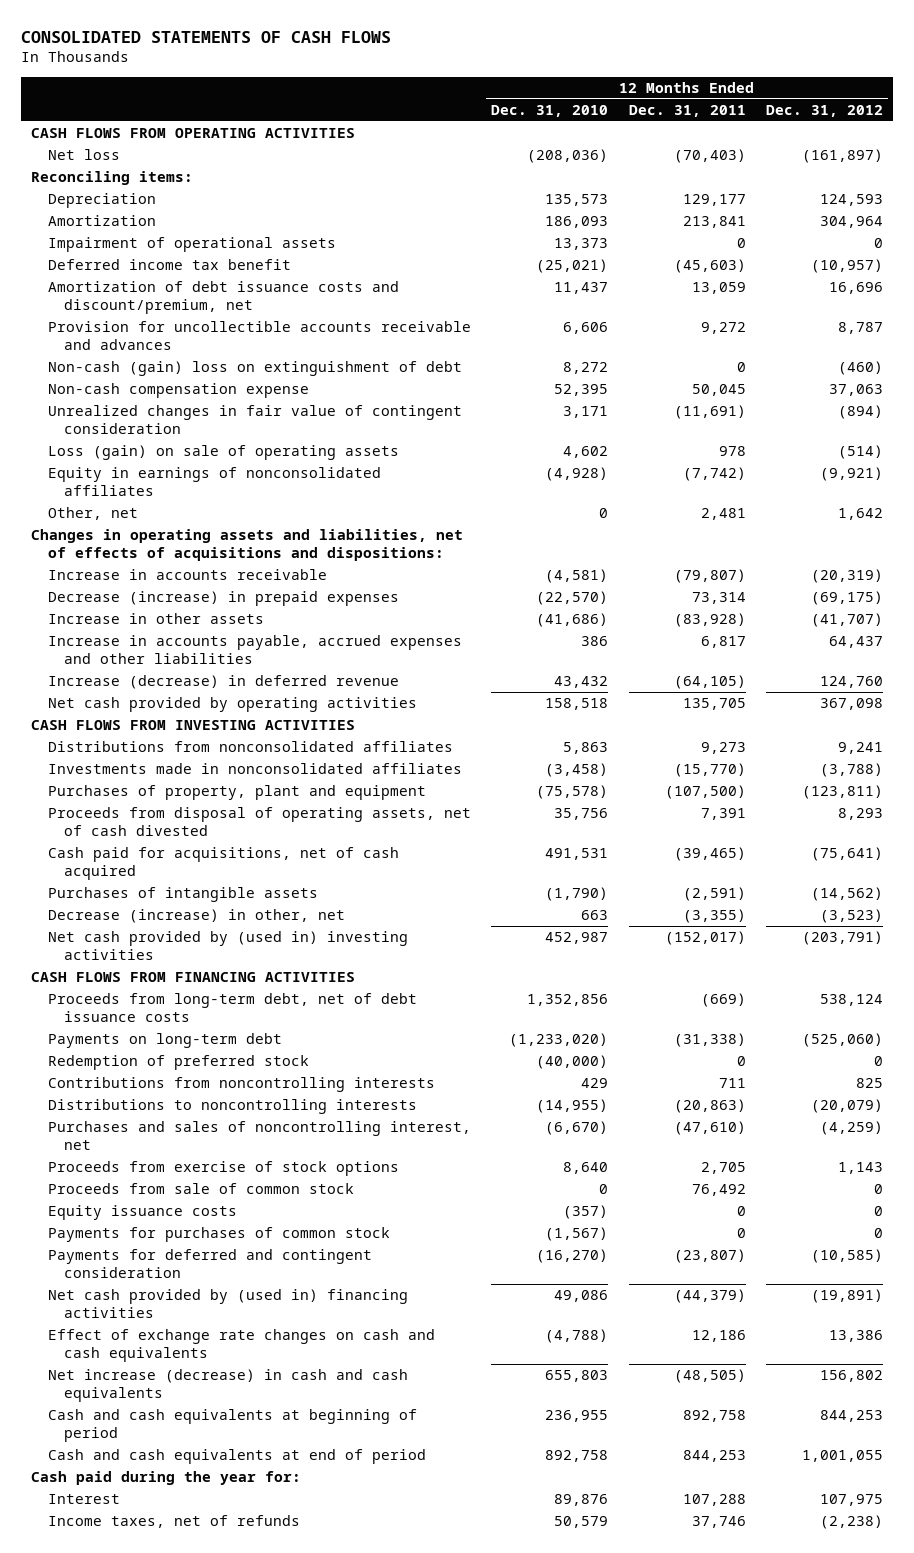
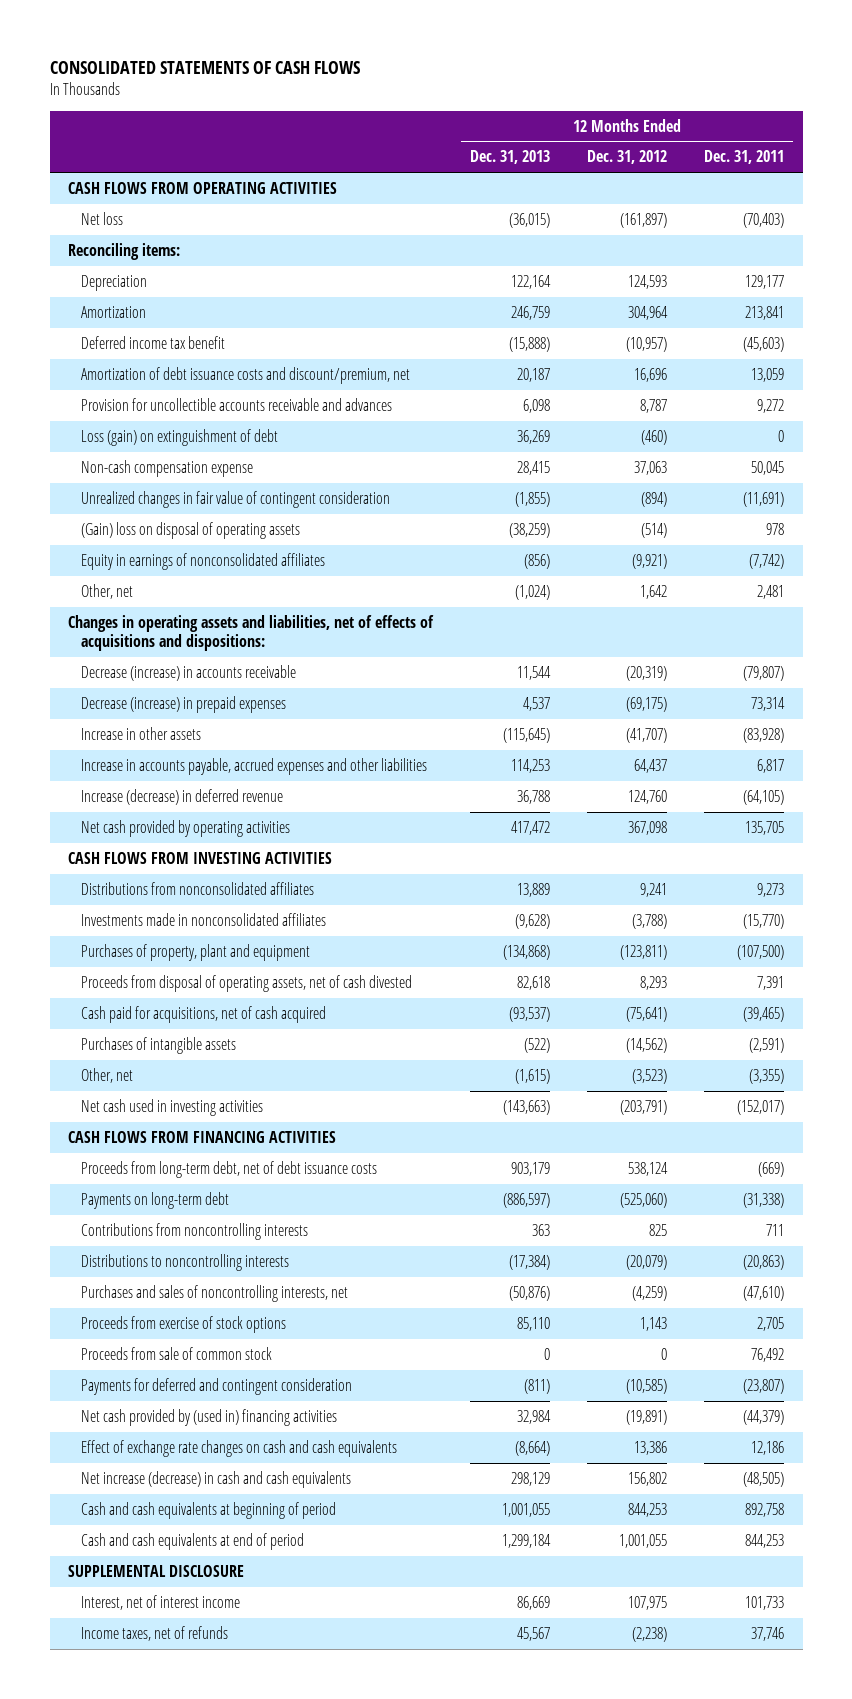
[491,105,609,118] Dec. 31, 2010 -> none
none -> [470,150,551,165] Dec. 31, 2013
[47,237,336,253] Impairment of operational assets -> none
[47,361,462,377] Non-cash (gain) loss on extinguishment of debt -> [80,428,278,446] Loss (gain) on extinguishment of debt
[47,445,399,461] Loss (gain) on sale of operating assets -> [80,521,300,539] (Gain) loss on disposal of operating assets
[47,569,327,581] Increase in accounts receivable -> [80,664,296,681] Decrease (increase) in accounts receivable
[47,909,345,924] Decrease (increase) in other, net -> [80,1067,133,1083] Other, net
[47,931,408,960] Net cash provided by (used in) investing activities -> [80,1098,263,1116] Net cash used in investing activities
[47,1055,309,1071] Redemption of preferred stock -> none
[47,1121,471,1150] Purchases and sales of noncontrolling interest, net -> [80,1284,348,1302] Purchases and sales of noncontrolling interests, net
[47,1205,237,1221] Equity issuance costs -> none
[47,1227,390,1243] Payments for purchases of common stock -> none
[31,1471,302,1486] Cash paid during the year for: -> none
none -> [68,1564,245,1577] SUPPLEMENTAL DISCLOSURE
[47,1494,120,1505] Interest -> [80,1594,240,1610] Interest, net of interest income
[682,1494,746,1507] 107,288 -> [745,1595,785,1610] 101,733

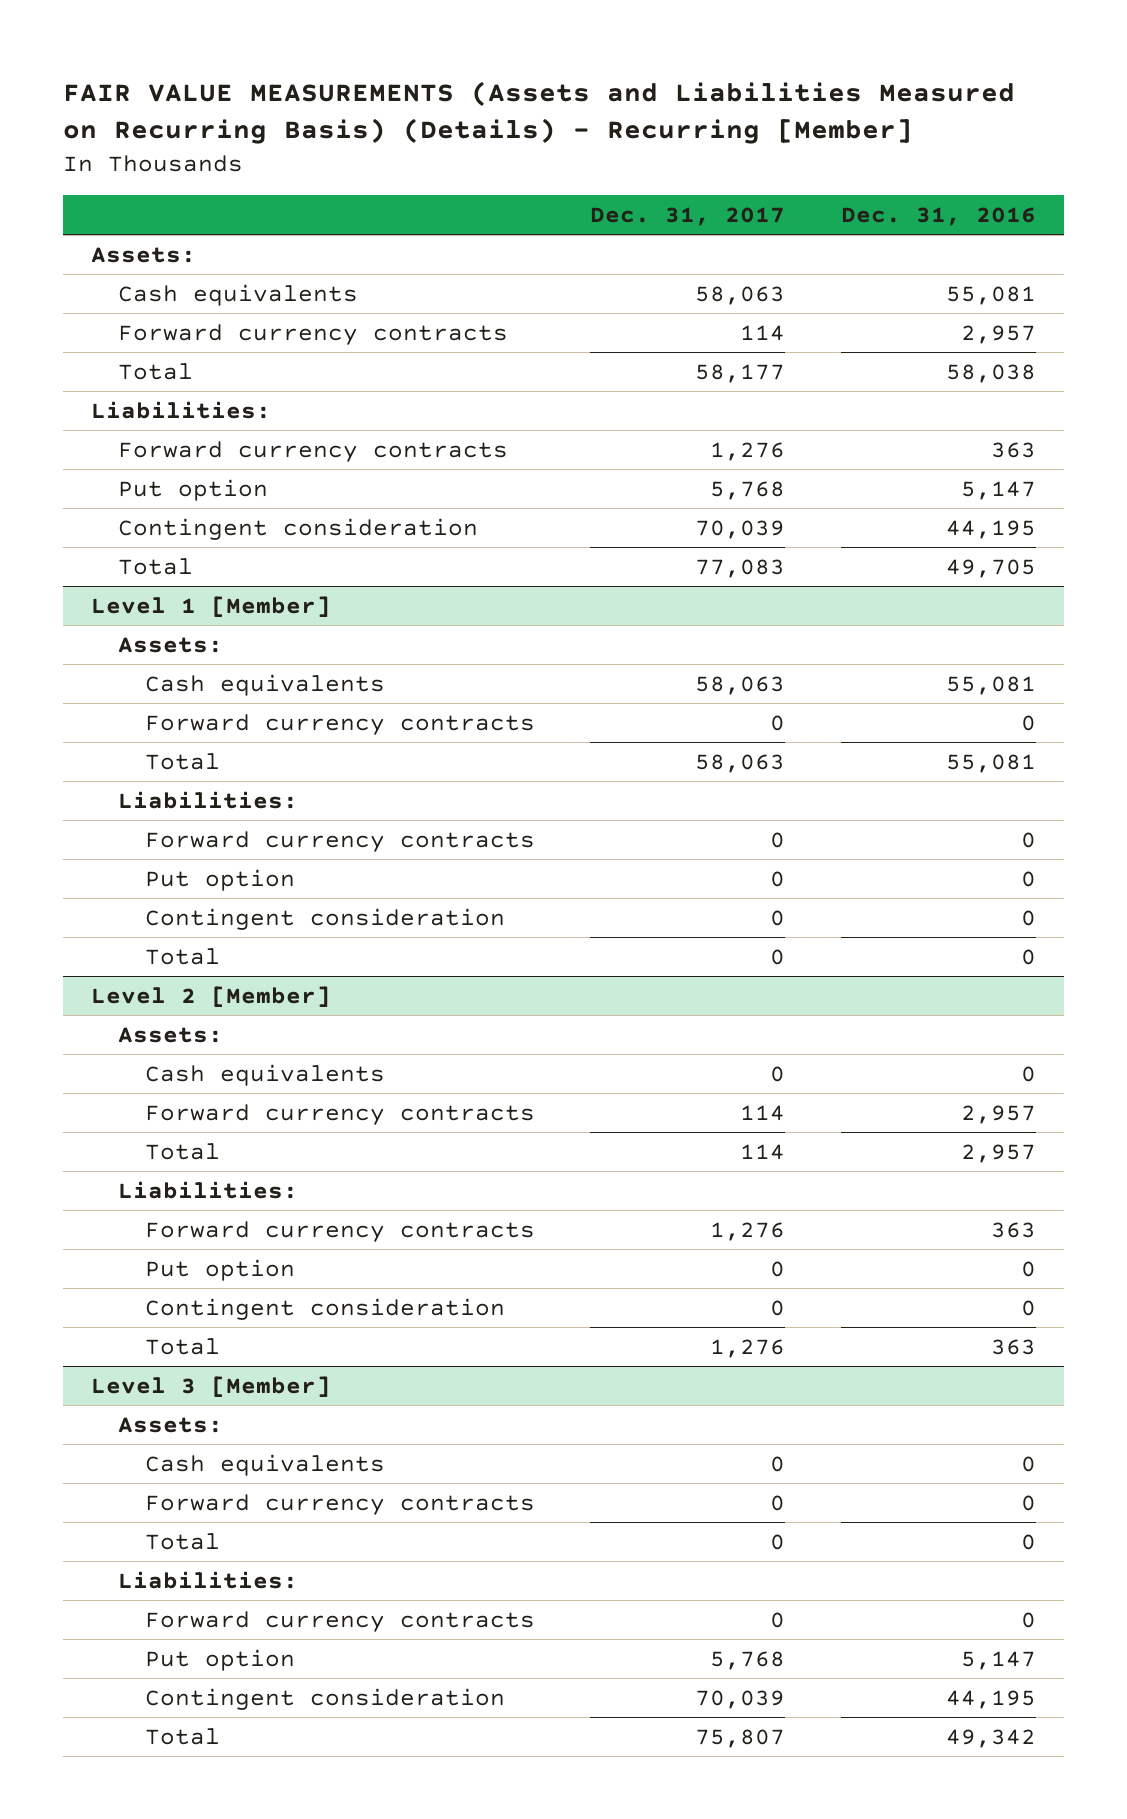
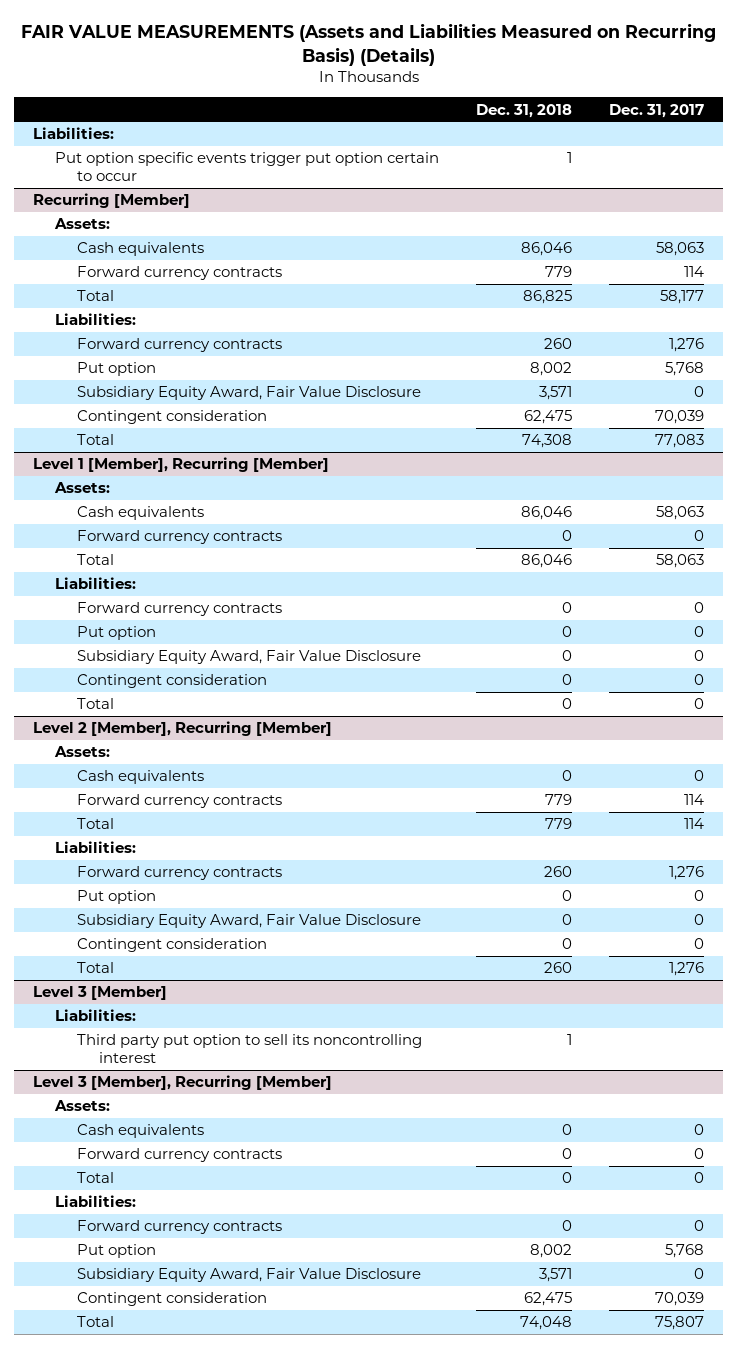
[62,80,1015,145] FAIR VALUE MEASUREMENTS (Assets and Liabilities Measured on Recurring Basis) (Details) - Recurring [Member] -> [20,22,716,66] FAIR VALUE MEASUREMENTS (Assets and Liabilities Measured on Recurring Basis) (Details)
[841,206,1037,226] Dec. 31, 2016 -> none
none -> [476,103,573,118] Dec. 31, 2018
none -> [32,127,114,140] Liabilities:
none -> [54,152,439,182] Put option specific events trigger put option certain to occur
none -> [32,193,190,209] Recurring [Member]
none -> [76,386,421,401] Subsidiary Equity Award, Fair Value Disclosure
[90,595,331,617] Level 1 [Member] -> [32,457,329,473] Level 1 [Member], Recurring [Member]
none -> [76,650,421,665] Subsidiary Equity Award, Fair Value Disclosure
[90,985,331,1007] Level 2 [Member] -> [32,721,332,737] Level 2 [Member], Recurring [Member]
none -> [76,914,421,929] Subsidiary Equity Award, Fair Value Disclosure
none -> [54,1009,136,1022] Liabilities:
none -> [76,1034,422,1064] Third party put option to sell its noncontrolling interest
none -> [32,1075,332,1091] Level 3 [Member], Recurring [Member]
none -> [76,1268,421,1283] Subsidiary Equity Award, Fair Value Disclosure

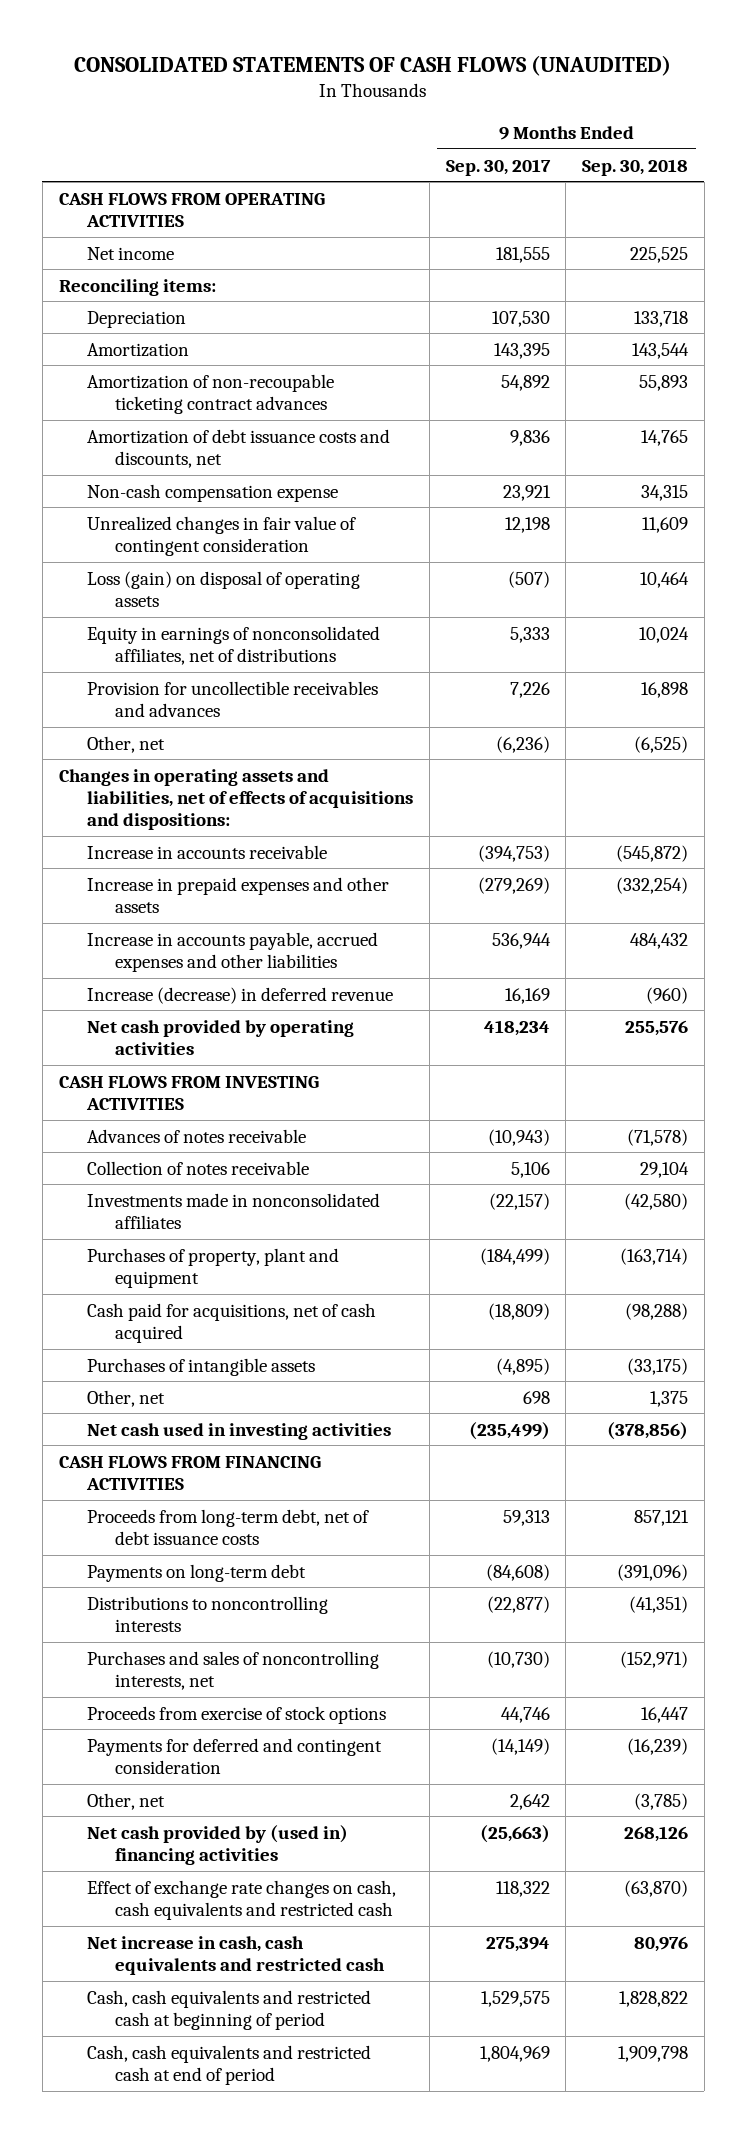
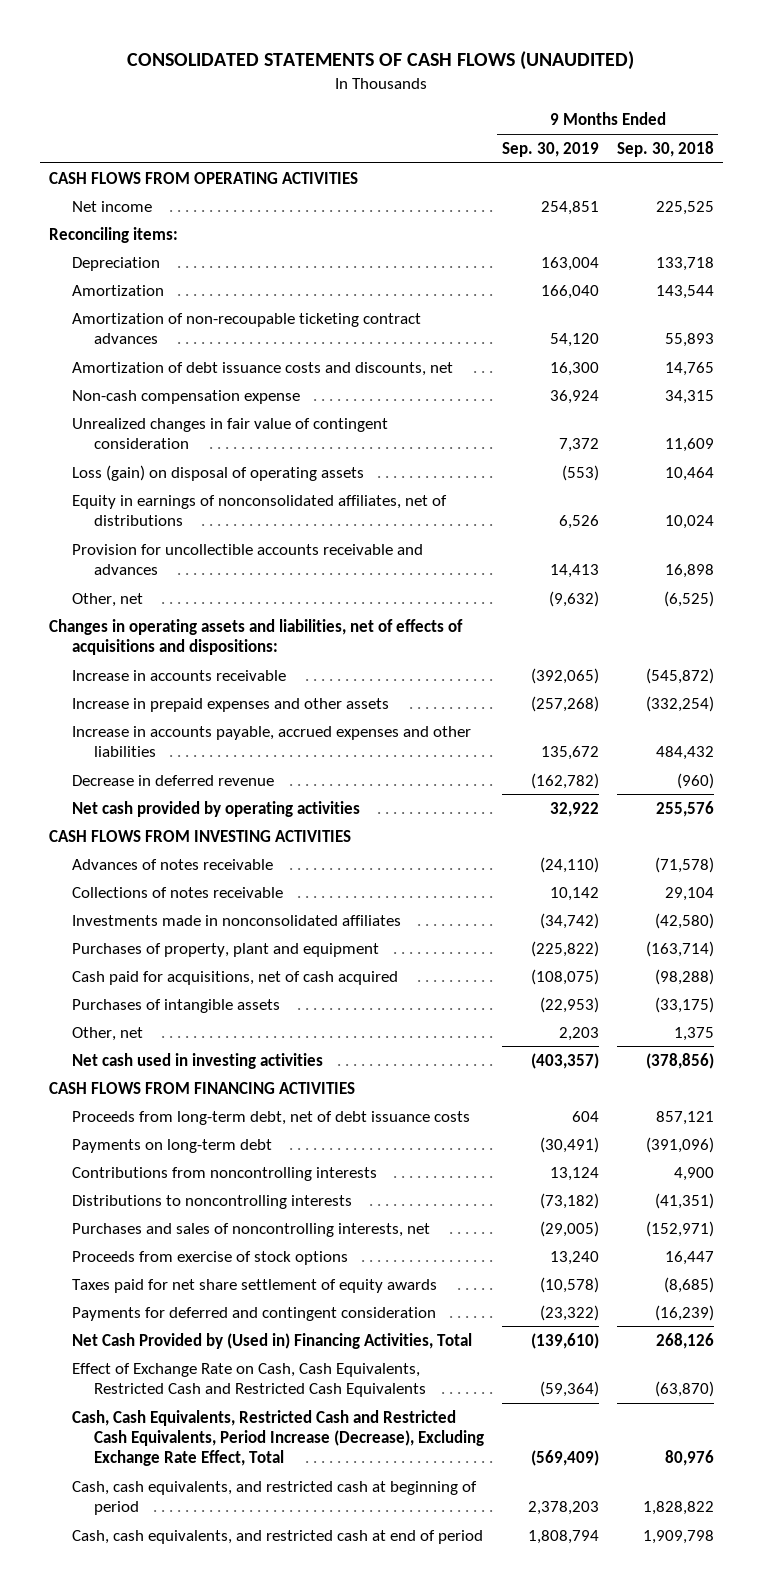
[445,158,551,176] Sep. 30, 2017 -> none
none -> [501,141,599,157] Sep. 30, 2019
[87,680,379,717] Provision for uncollectible receivables and advances -> [71,543,423,575] Provision for uncollectible accounts receivable and advances
[87,986,394,1004] Increase (decrease) in deferred revenue -> [71,774,274,786] Decrease in deferred revenue
[87,1160,310,1175] Collection of notes receivable -> [71,886,283,898] Collections of notes receivable
none -> [71,1166,377,1181] Contributions from noncontrolling interests
none -> [71,1278,437,1293] Taxes paid for net share settlement of equity awards
[87,1792,166,1810] Other, net -> none
[87,1824,349,1865] Net cash provided by (used in) financing activities -> [71,1332,472,1349] Net Cash Provided by (Used in) Financing Activities, Total
[87,1879,397,1920] Effect of exchange rate changes on cash, cash equivalents and restricted cash -> [71,1362,427,1397] Effect of Exchange Rate on Cash, Cash Equivalents, Restricted Cash and Restricted Cash Equivalents
[87,1935,386,1975] Net increase in cash, cash equivalents and restricted cash -> [71,1409,485,1466] Cash, Cash Equivalents, Restricted Cash and Restricted Cash Equivalents, Period Increase (Decrease), Excluding Exchange Rate Effect, Total
[87,1989,372,2030] Cash, cash equivalents and restricted cash at beginning of period -> [71,1480,477,1515] Cash, cash equivalents, and restricted cash at beginning of period
[87,2044,372,2085] Cash, cash equivalents and restricted cash at end of period -> [71,1529,483,1544] Cash, cash equivalents, and restricted cash at end of period

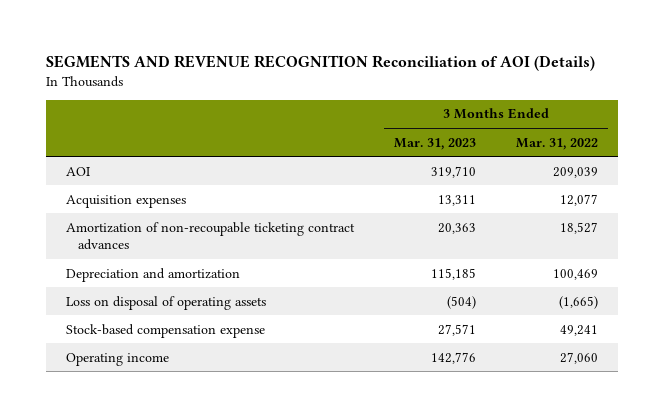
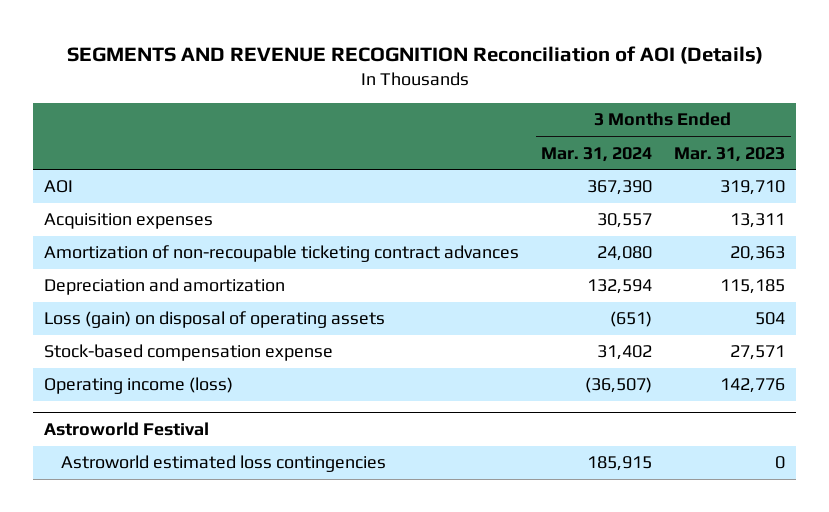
[516,137,599,150] Mar. 31, 2022 -> none
none -> [541,146,653,162] Mar. 31, 2024
[65,295,266,310] Loss on disposal of operating assets -> [44,311,386,329] Loss (gain) on disposal of operating assets
[446,295,476,309] (504) -> [755,312,786,326] 504
[65,352,169,366] Operating income -> [44,377,234,395] Operating income (loss)
none -> [44,421,210,436] Astroworld Festival
none -> [61,455,387,473] Astroworld estimated loss contingencies

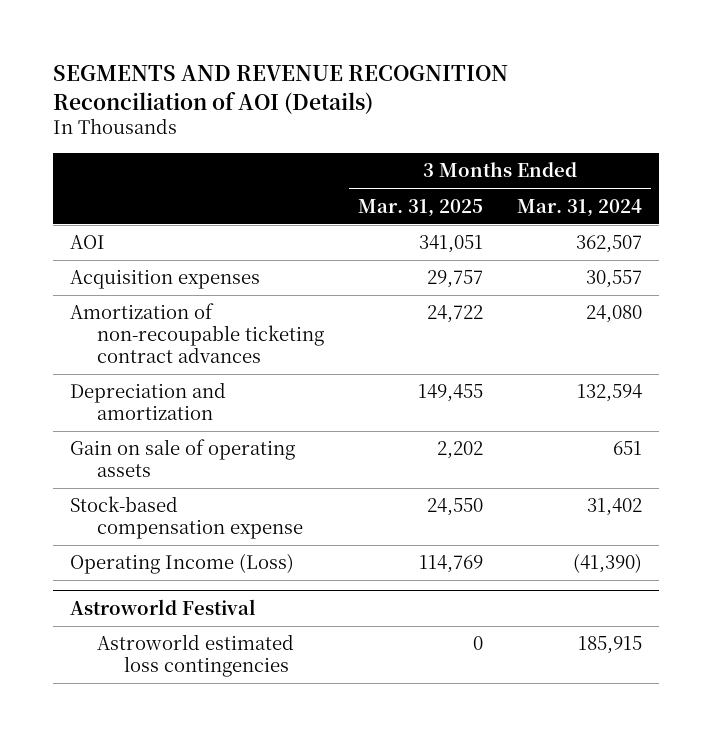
[674,146,786,162] Mar. 31, 2023 -> none
none -> [357,198,483,217] Mar. 31, 2025
[587,180,653,196] 367,390 -> [576,235,643,254] 362,507
[44,311,386,329] Loss (gain) on disposal of operating assets -> [69,439,295,478] Gain on sale of operating assets
[610,311,653,328] (651) -> [613,441,643,456] 651
[44,377,234,395] Operating income (loss) -> [69,553,294,575] Operating Income (Loss)
[585,377,653,394] (36,507) -> [573,553,643,574] (41,390)

